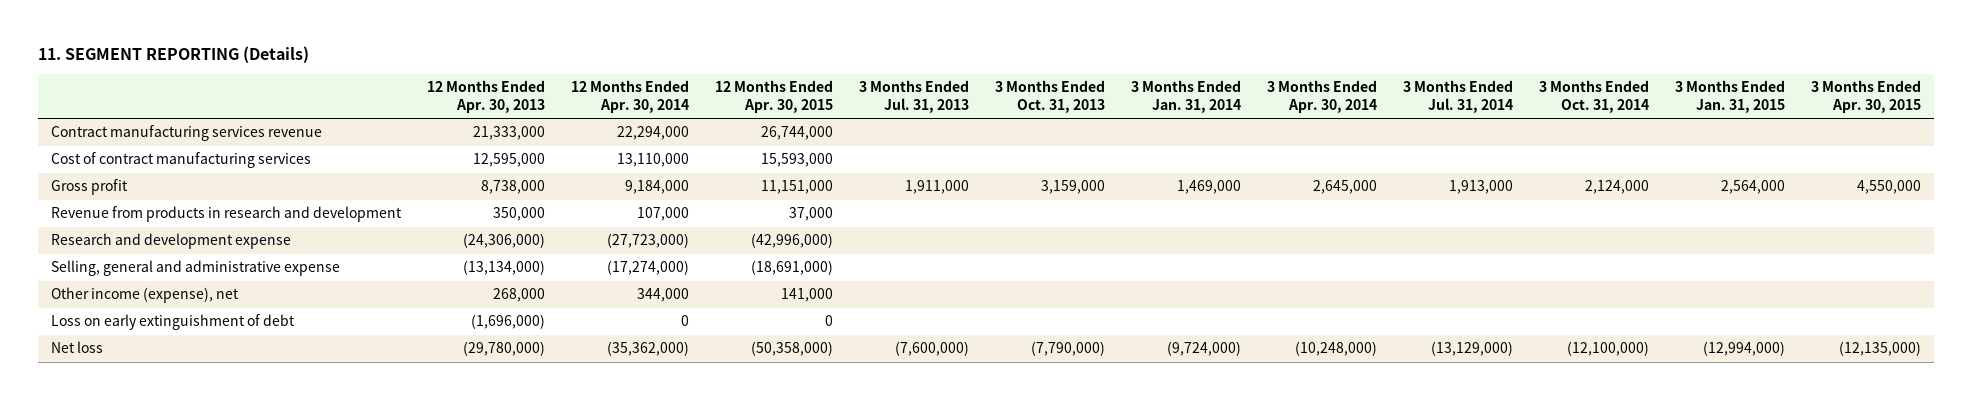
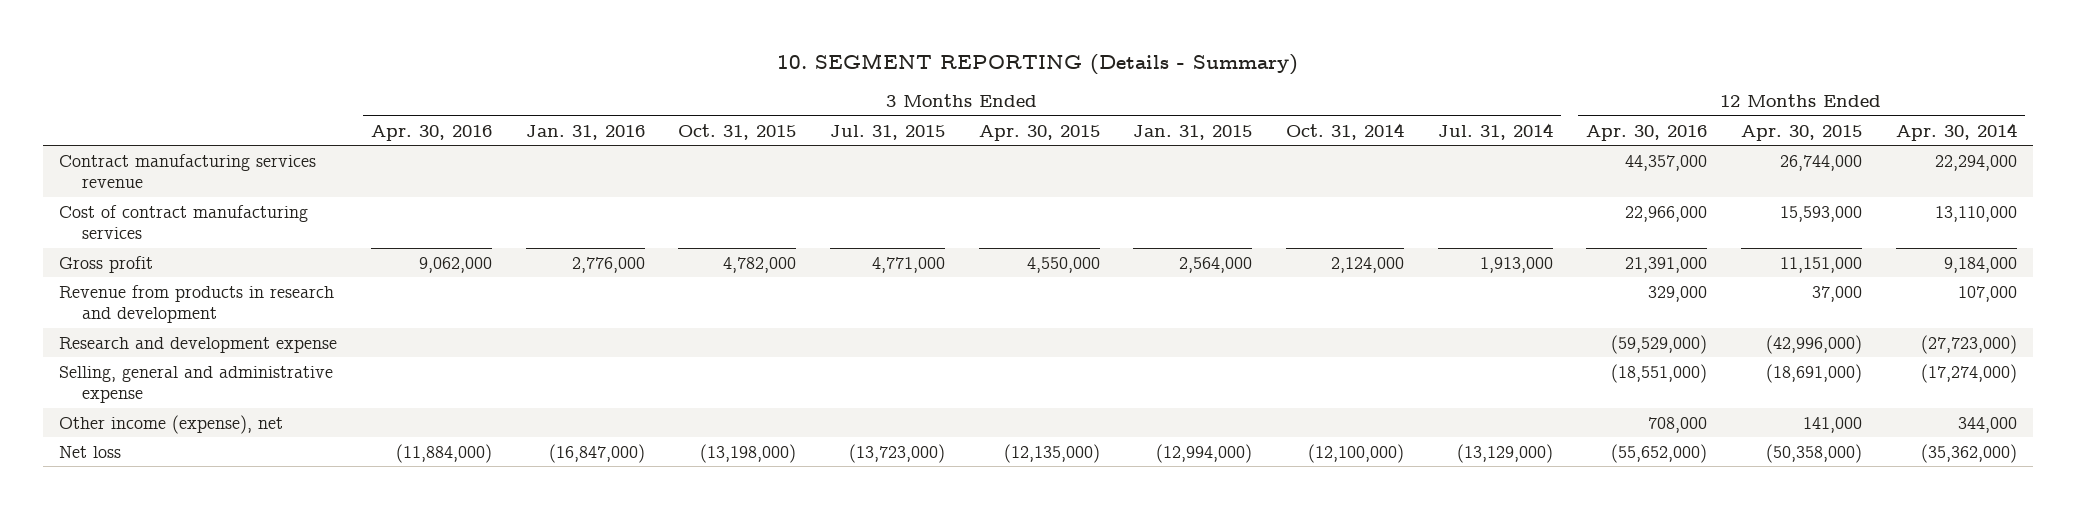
[37,45,309,63] 11. SEGMENT REPORTING (Details) -> [776,53,1298,76] 10. SEGMENT REPORTING (Details - Summary)
[426,80,545,114] 12 Months Ended Apr. 30, 2013 -> none
[858,80,969,114] 3 Months Ended Jul. 31, 2013 -> none
[994,80,1105,114] 3 Months Ended Oct. 31, 2013 -> none
[1130,80,1241,114] 3 Months Ended Jan. 31, 2014 -> none
[1266,80,1377,114] 3 Months Ended Apr. 30, 2014 -> none
none -> [371,124,493,141] Apr. 30, 2016
none -> [525,124,645,140] Jan. 31, 2016
none -> [678,123,797,140] Oct. 31, 2015
none -> [829,124,945,140] Jul. 31, 2015
none -> [1586,124,1708,141] Apr. 30, 2016
[50,314,295,331] Loss on early extinguishment of debt -> none

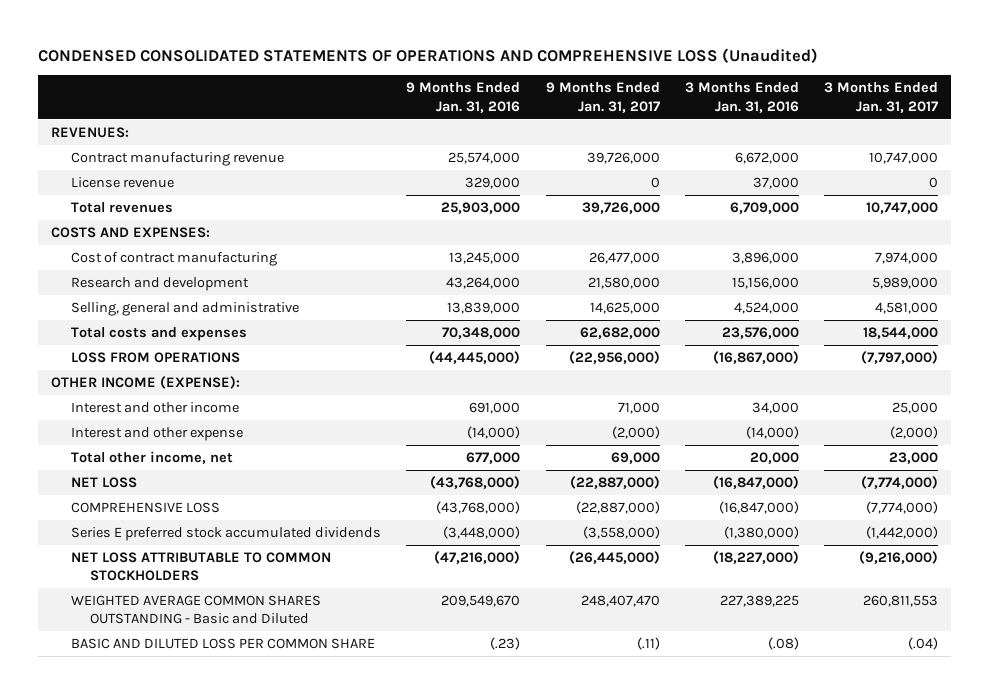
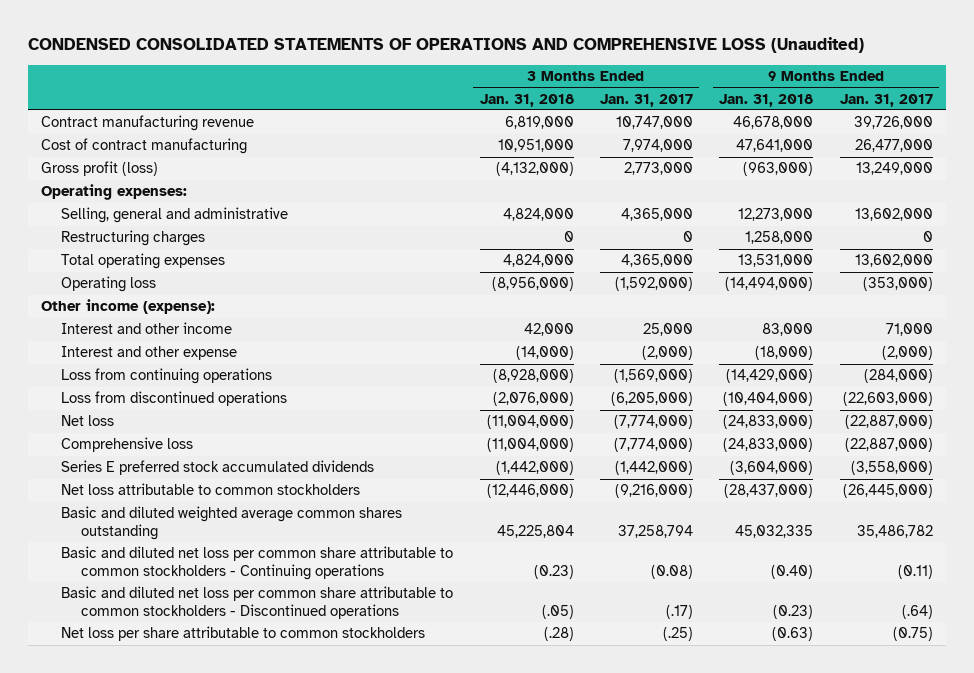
[406,82,521,113] 9 Months Ended Jan. 31, 2016 -> none
[685,82,800,113] 3 Months Ended Jan. 31, 2016 -> none
none -> [479,93,574,107] Jan. 31, 2018
none -> [719,93,814,107] Jan. 31, 2018
[51,127,130,139] REVENUES: -> none
[70,177,174,189] License revenue -> none
[70,202,173,214] Total revenues -> none
[51,227,211,239] COSTS AND EXPENSES: -> none
[70,277,249,292] Research and development -> none
none -> [41,161,159,177] Gross profit (loss)
none -> [41,184,188,201] Operating expenses:
[589,302,660,315] 14,625,000 -> [854,208,933,222] 13,602,000
[875,302,939,315] 4,581,000 -> [620,208,693,222] 4,365,000
none -> [61,230,206,247] Restructuring charges
[70,327,247,342] Total costs and expenses -> [61,253,226,270] Total operating expenses
[579,327,660,340] 62,682,000 -> [854,254,933,268] 13,602,000
[863,327,939,340] 18,544,000 -> [620,254,693,268] 4,365,000
[70,352,240,364] LOSS FROM OPERATIONS -> [61,276,157,293] Operating loss
[568,351,660,365] (22,956,000) -> [862,277,933,292] (353,000)
[861,351,939,365] (7,797,000) -> [614,277,693,292] (1,592,000)
[51,376,241,390] OTHER INCOME (EXPENSE): -> [41,299,216,315] Other income (expense):
[70,451,233,465] Total other income, net -> none
none -> [61,368,273,385] Loss from continuing operations
none -> [61,391,288,407] Loss from discontinued operations
[70,477,137,489] NET LOSS -> [61,415,115,427] Net loss
[70,502,220,514] COMPREHENSIVE LOSS -> [61,437,194,453] Comprehensive loss
[70,552,331,582] NET LOSS ATTRIBUTABLE TO COMMON STOCKHOLDERS -> [61,483,361,496] Net loss attributable to common stockholders
[70,595,321,625] WEIGHTED AVERAGE COMMON SHARES OUTSTANDING - Basic and Diluted -> [61,506,403,540] Basic and diluted weighted average common shares outstanding
[580,595,660,608] 248,407,470 -> [856,524,933,538] 35,486,782
[863,595,939,608] 260,811,553 -> [617,524,693,538] 37,258,794
none -> [61,546,454,580] Basic and diluted net loss per common share attributable to common stockholders - Continuing operations
none -> [61,586,454,619] Basic and diluted net loss per common share attributable to common stockholders - Discontinued operations
[70,638,375,650] BASIC AND DILUTED LOSS PER COMMON SHARE -> [61,626,426,642] Net loss per share attributable to common stockholders
[636,637,660,651] (.11) -> [892,627,933,642] (0.75)
[908,637,939,651] (.04) -> [662,627,693,642] (.25)

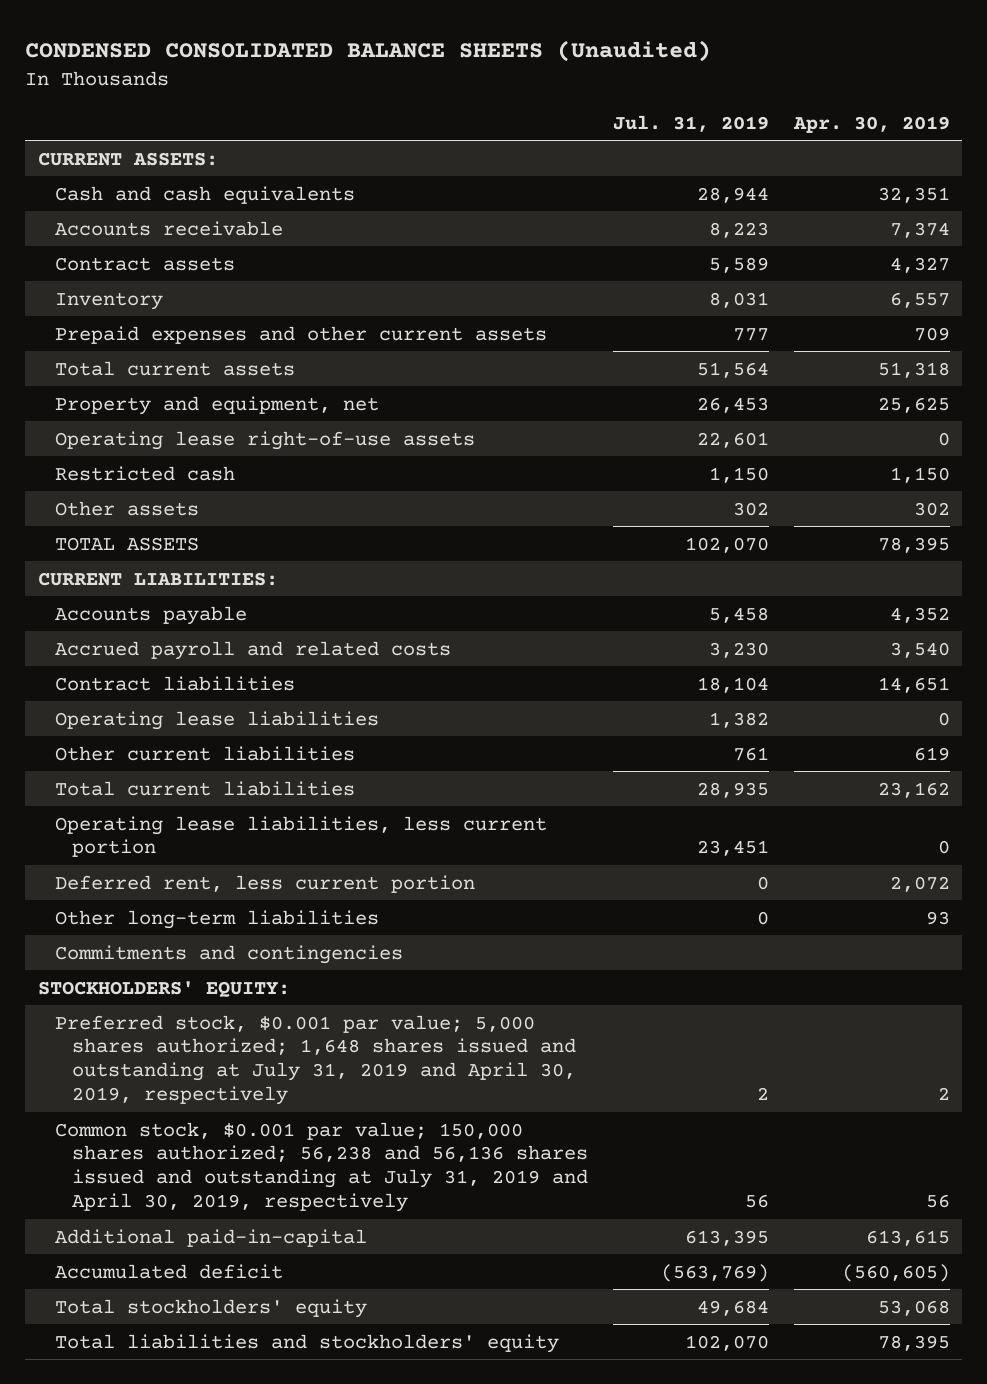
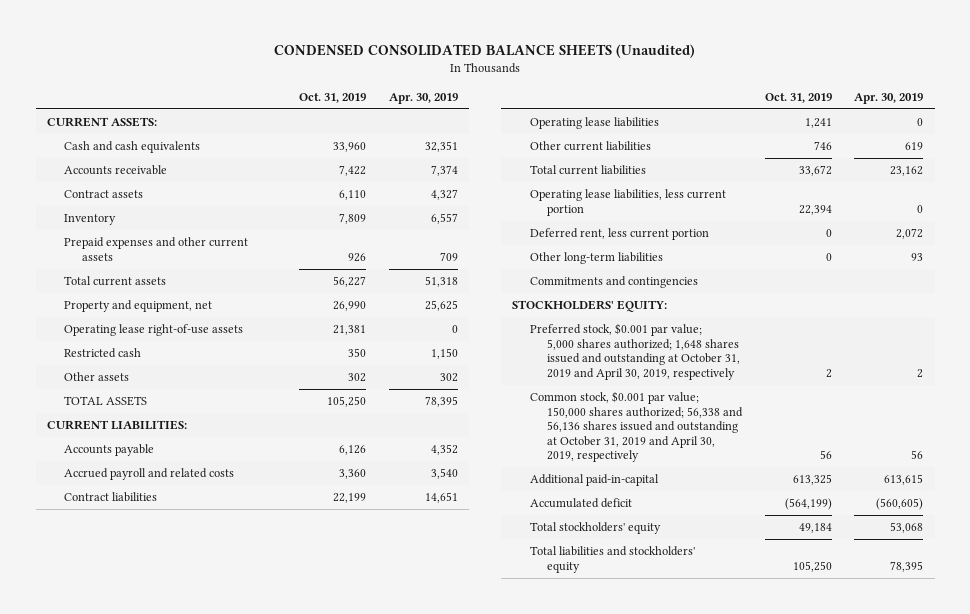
[612,114,769,132] Jul. 31, 2019 -> none
none -> [299,92,367,103] Oct. 31, 2019
[54,1014,576,1106] Preferred stock, $0.001 par value; 5,000 shares authorized; 1,648 shares issued and outstanding at July 31, 2019 and April 30, 2019, respectively -> [529,323,741,380] Preferred stock, $0.001 par value; 5,000 shares authorized; 1,648 shares issued and outstanding at October 31, 2019 and April 30, 2019, respectively
[54,1121,588,1213] Common stock, $0.001 par value; 150,000 shares authorized; 56,238 and 56,136 shares issued and outstanding at July 31, 2019 and April 30, 2019, respectively -> [529,391,744,463] Common stock, $0.001 par value; 150,000 shares authorized; 56,338 and 56,136 shares issued and outstanding at October 31, 2019 and April 30, 2019, respectively

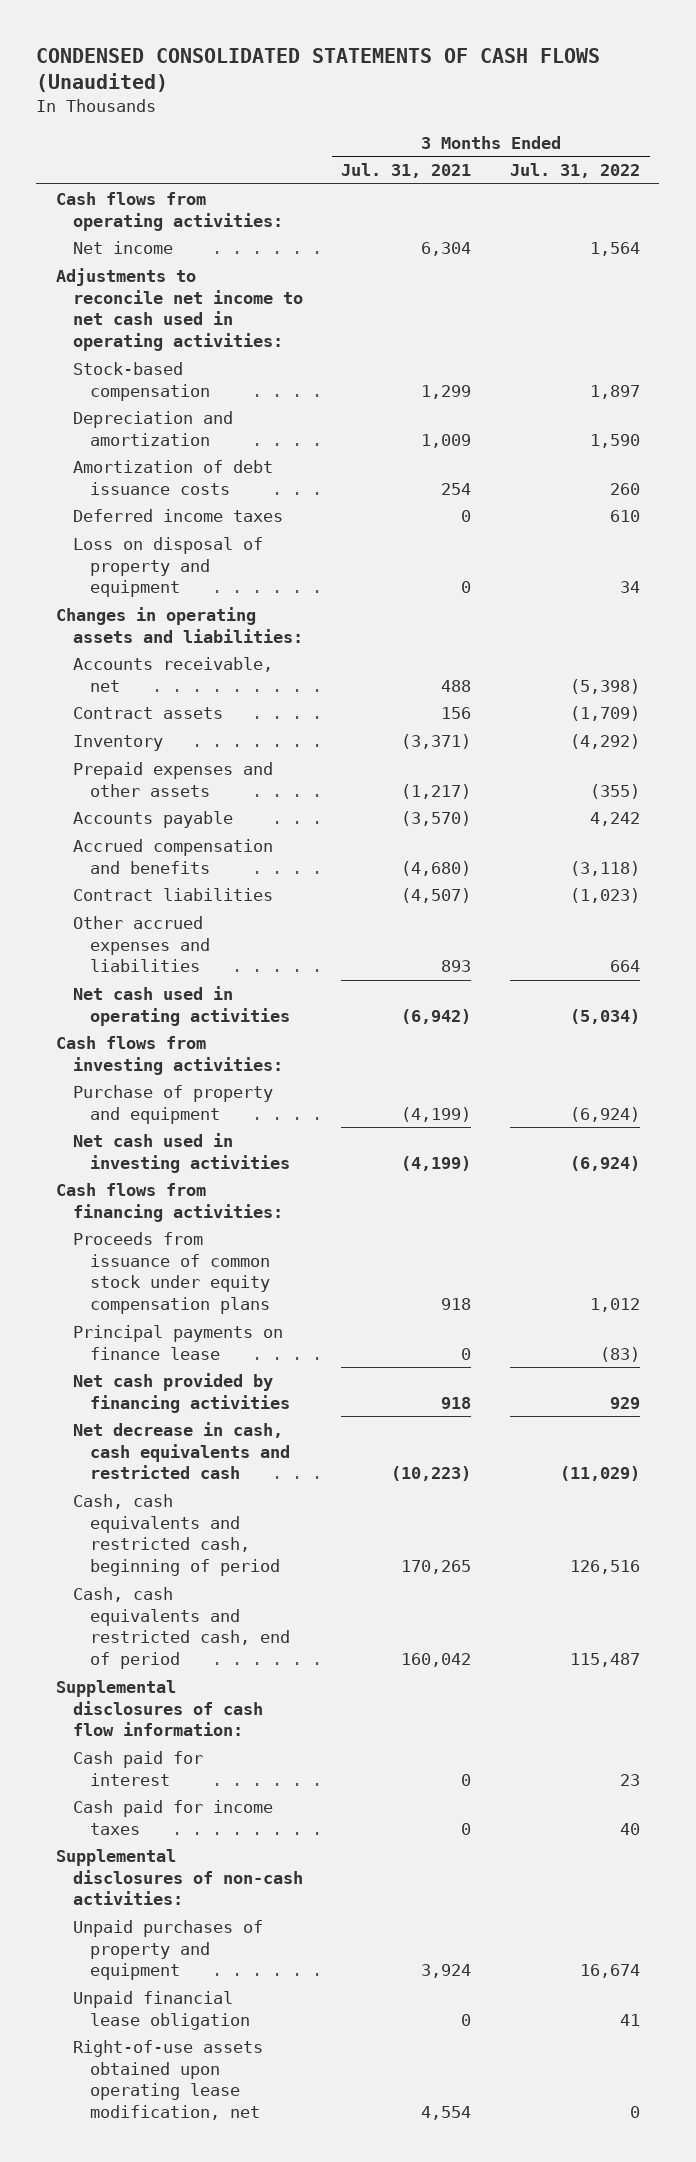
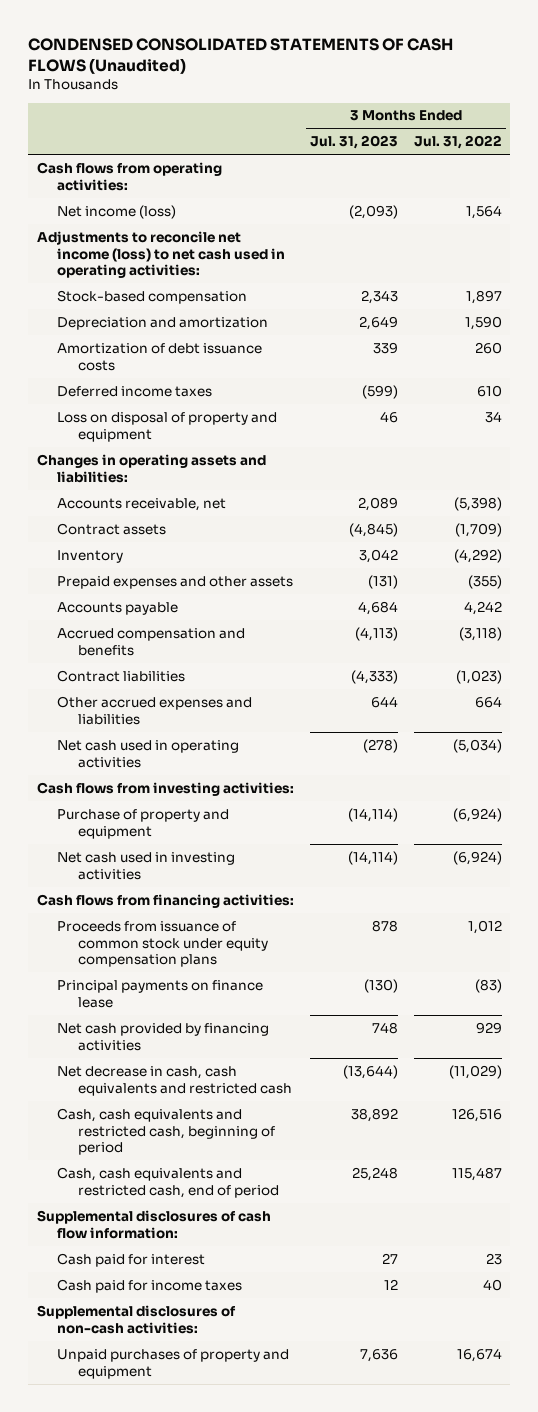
[341,163,472,179] Jul. 31, 2021 -> none
none -> [309,135,398,150] Jul. 31, 2023
[72,240,173,254] Net income -> [57,204,177,219] Net income (loss)
[55,267,303,351] Adjustments to reconcile net income to net cash used in operating activities: -> [36,230,286,279] Adjustments to reconcile net income (loss) to net cash used in operating activities:
[72,1990,251,2030] Unpaid financial lease obligation -> none
[72,2039,263,2120] Right-of-use assets obtained upon operating lease modification, net -> none

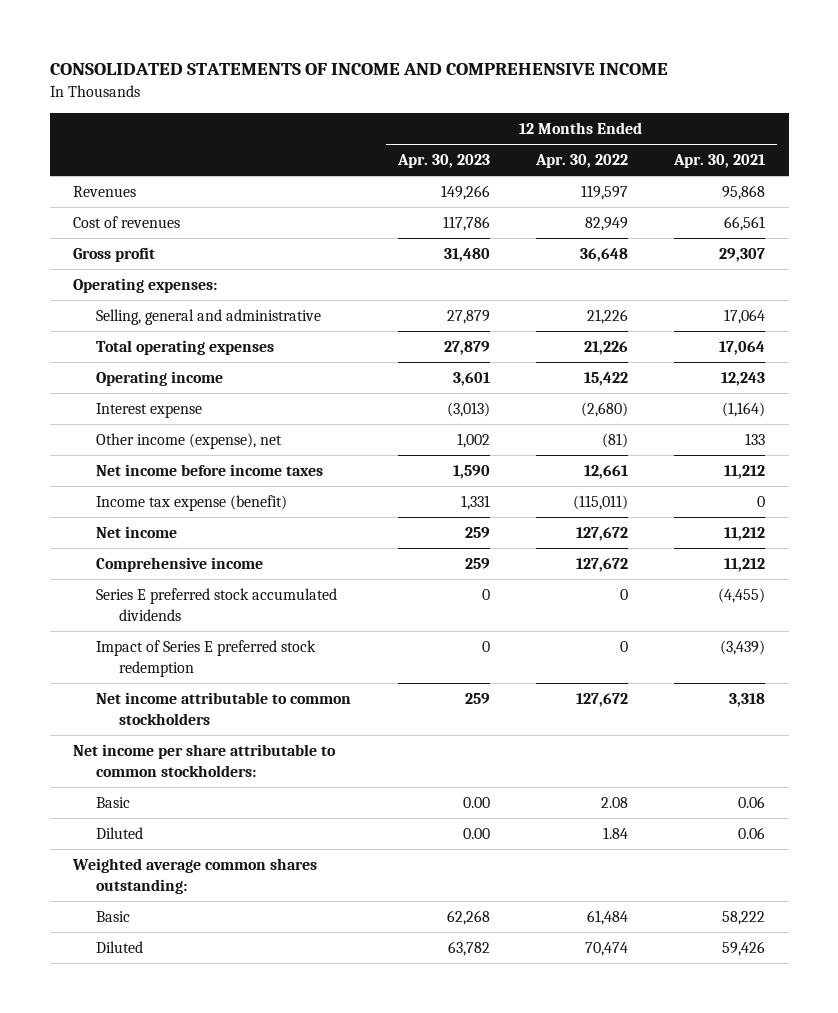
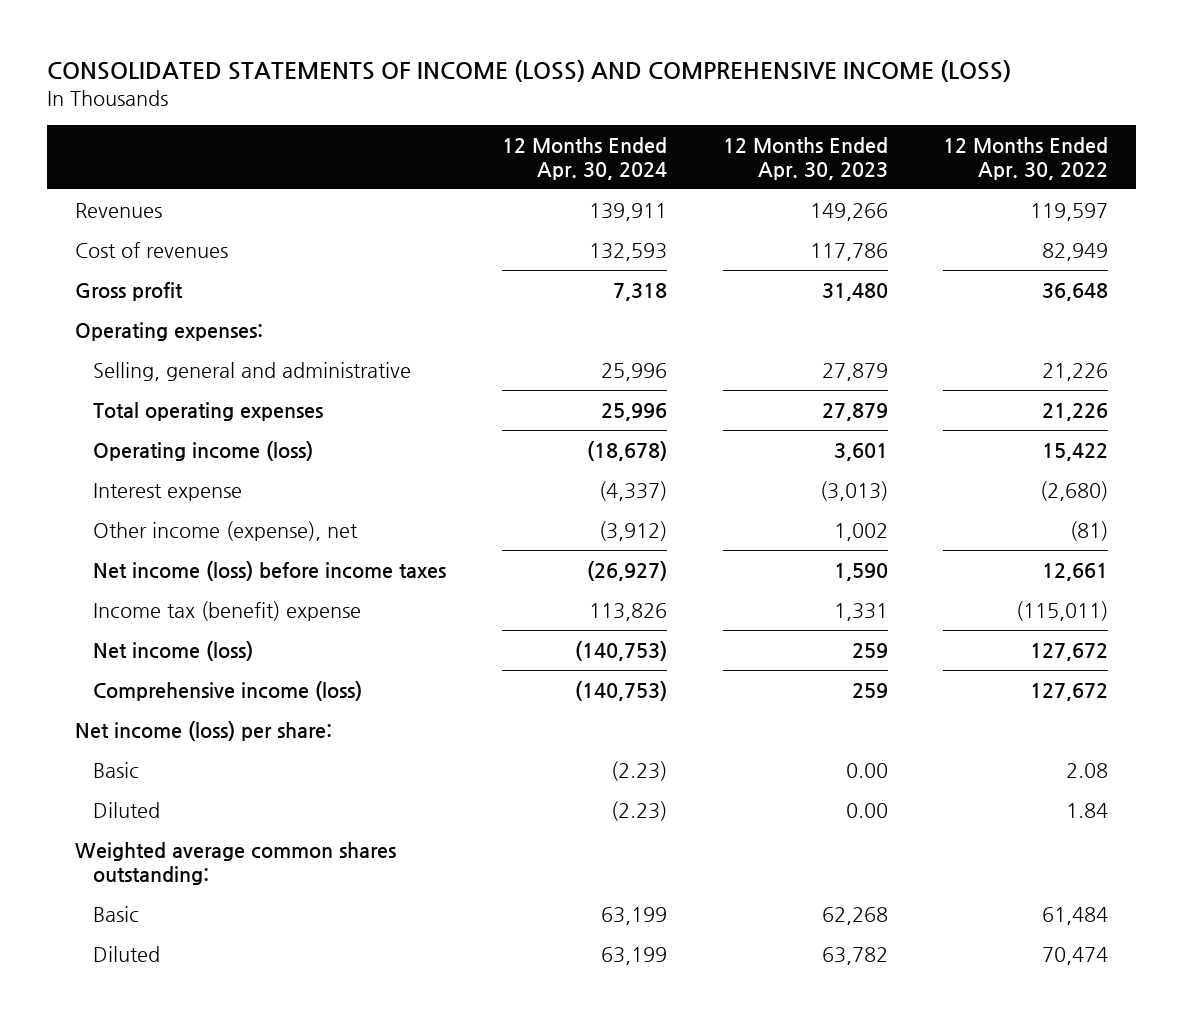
[49,62,668,75] CONSOLIDATED STATEMENTS OF INCOME AND COMPREHENSIVE INCOME -> [46,59,1011,82] CONSOLIDATED STATEMENTS OF INCOME (LOSS) AND COMPREHENSIVE INCOME (LOSS)
[673,154,766,169] Apr. 30, 2021 -> none
none -> [501,136,667,180] 12 Months Ended Apr. 30, 2024
[96,371,224,387] Operating income -> [93,440,314,461] Operating income (loss)
[96,588,338,622] Series E preferred stock accumulated dividends -> none
[96,640,317,678] Impact of Series E preferred stock redemption -> none
[96,692,352,726] Net income attributable to common stockholders -> none
[96,464,324,477] Net income before income taxes -> [93,560,447,581] Net income (loss) before income taxes
[96,495,288,512] Income tax expense (benefit) -> [93,600,362,621] Income tax (benefit) expense
[96,526,178,539] Net income -> [93,640,254,661] Net income (loss)
[96,557,264,573] Comprehensive income -> [93,680,363,701] Comprehensive income (loss)
[73,744,337,778] Net income per share attributable to common stockholders: -> [74,720,332,741] Net income (loss) per share:

